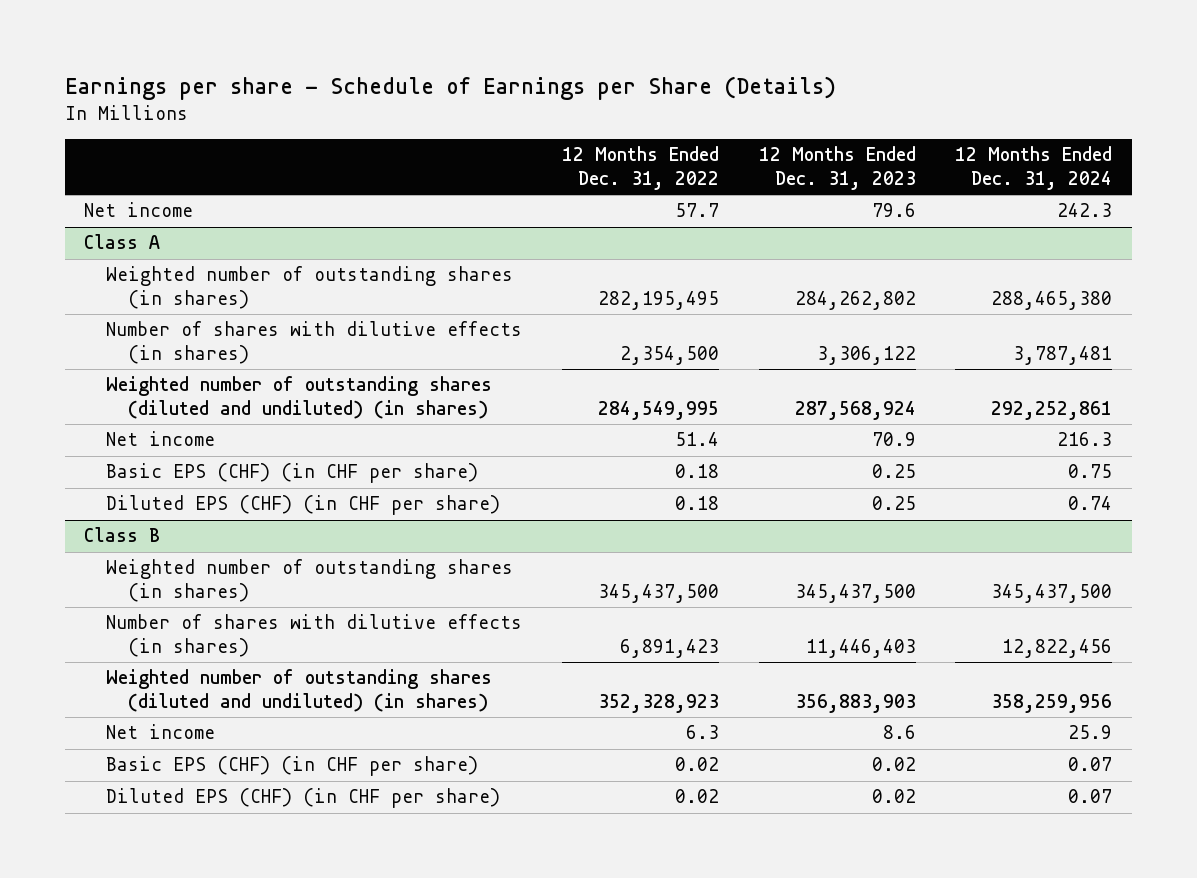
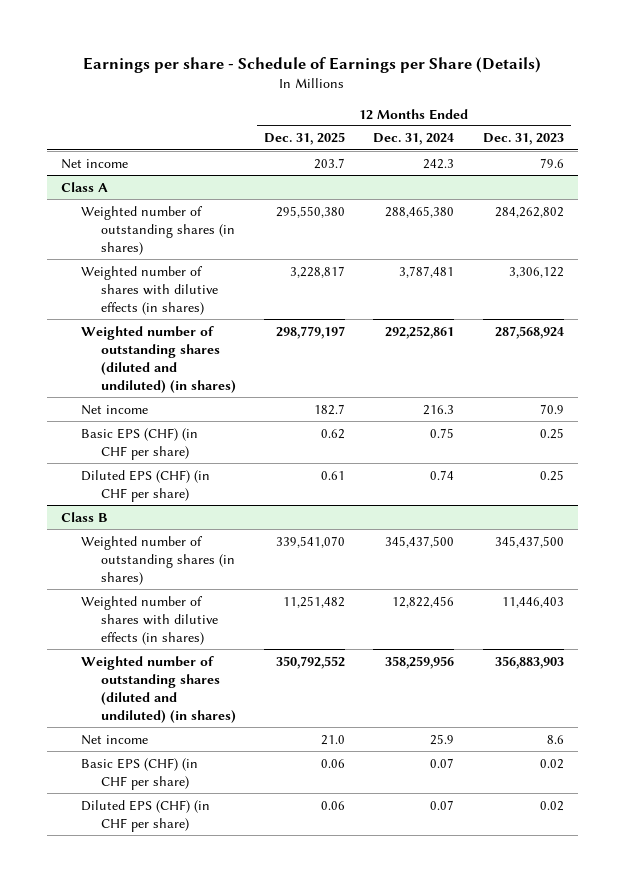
[562,146,720,191] 12 Months Ended Dec. 31, 2022 -> none
none -> [264,132,346,146] Dec. 31, 2025
[106,321,523,365] Number of shares with dilutive effects (in shares) -> [81,265,219,315] Weighted number of shares with dilutive effects (in shares)
[106,614,523,658] Number of shares with dilutive effects (in shares) -> [81,595,219,645] Weighted number of shares with dilutive effects (in shares)

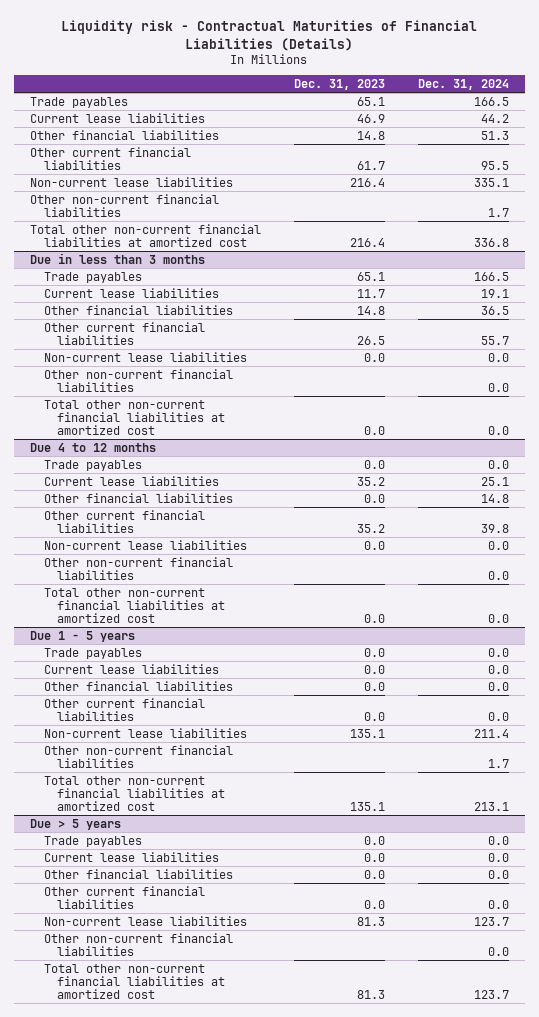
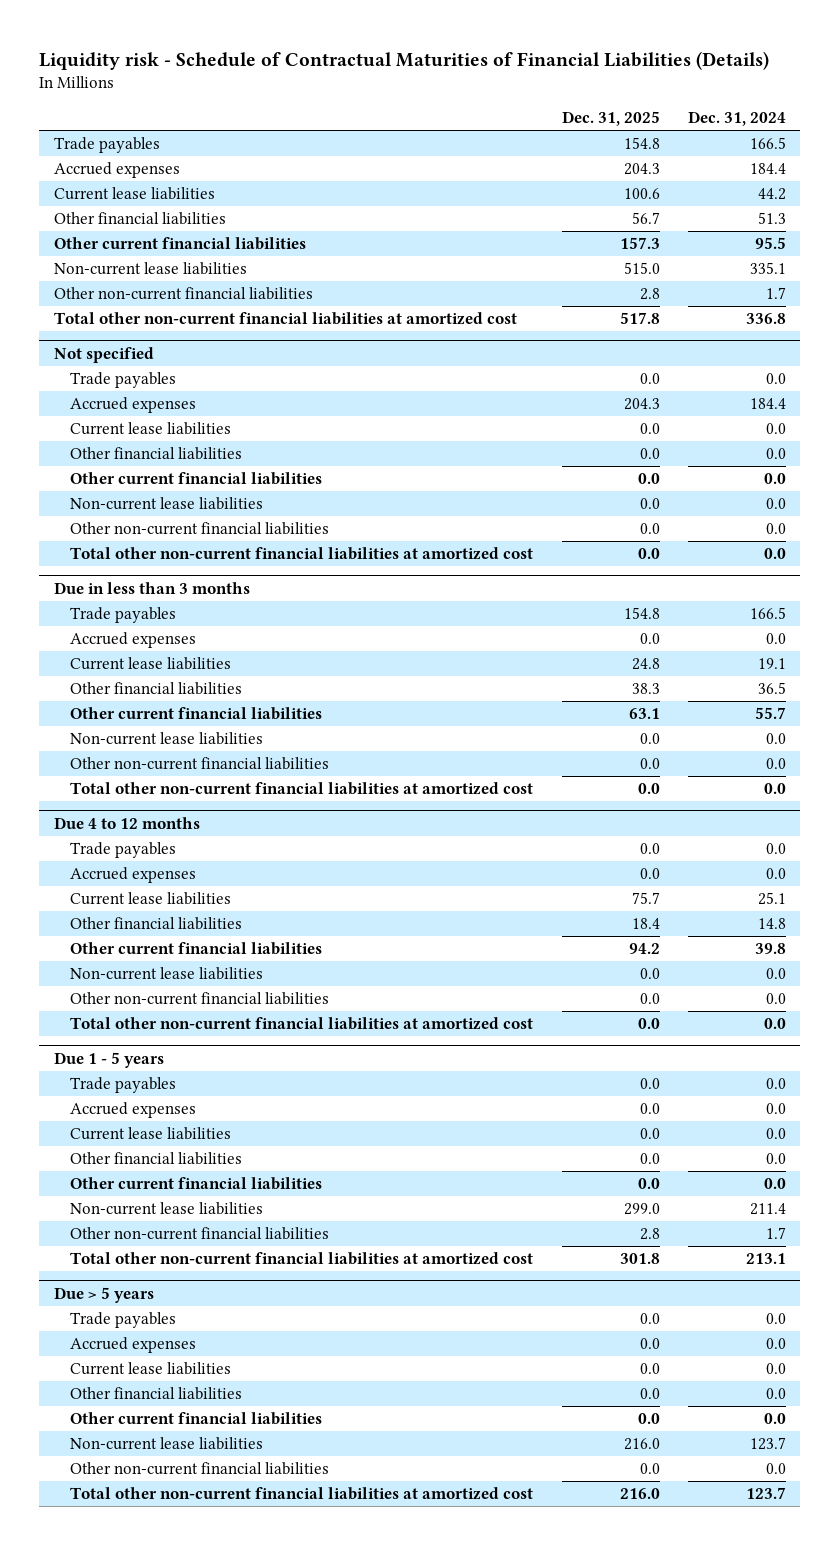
[61,20,478,51] Liquidity risk - Contractual Maturities of Financial Liabilities (Details) -> [39,50,770,70] Liquidity risk - Schedule of Contractual Maturities of Financial Liabilities (Details)
[293,78,385,90] Dec. 31, 2023 -> none
none -> [561,111,660,127] Dec. 31, 2025
none -> [53,161,180,178] Accrued expenses
none -> [53,346,154,363] Not specified
none -> [70,371,177,388] Trade payables
none -> [70,396,197,413] Accrued expenses
none -> [70,421,232,435] Current lease liabilities
none -> [70,446,243,460] Other financial liabilities
none -> [70,471,323,485] Other current financial liabilities
none -> [70,496,264,510] Non-current lease liabilities
none -> [70,521,330,535] Other non-current financial liabilities
none -> [70,546,534,560] Total other non-current financial liabilities at amortized cost
none -> [70,631,197,648] Accrued expenses
none -> [70,866,197,883] Accrued expenses
none -> [70,1101,197,1118] Accrued expenses
none -> [70,1336,197,1353] Accrued expenses

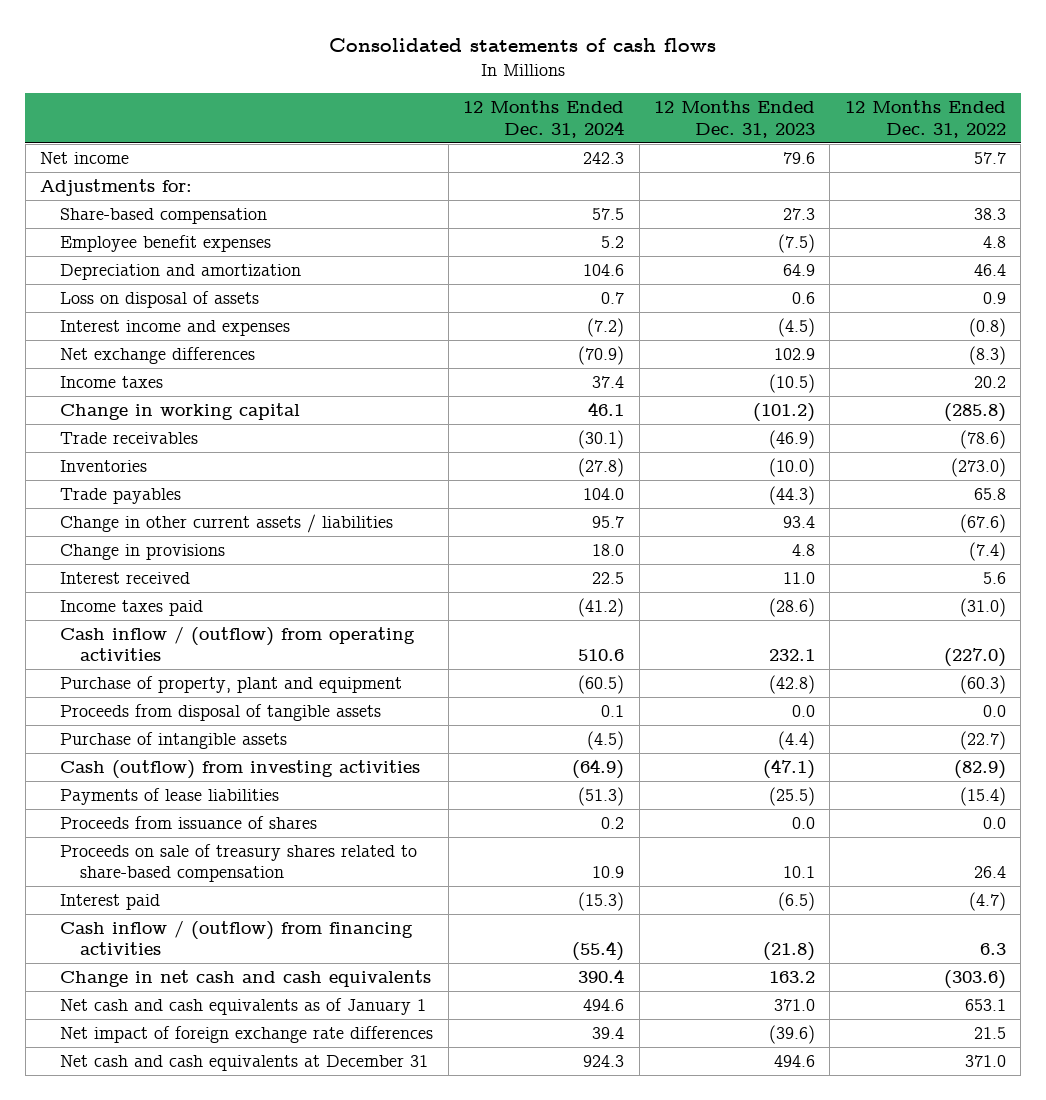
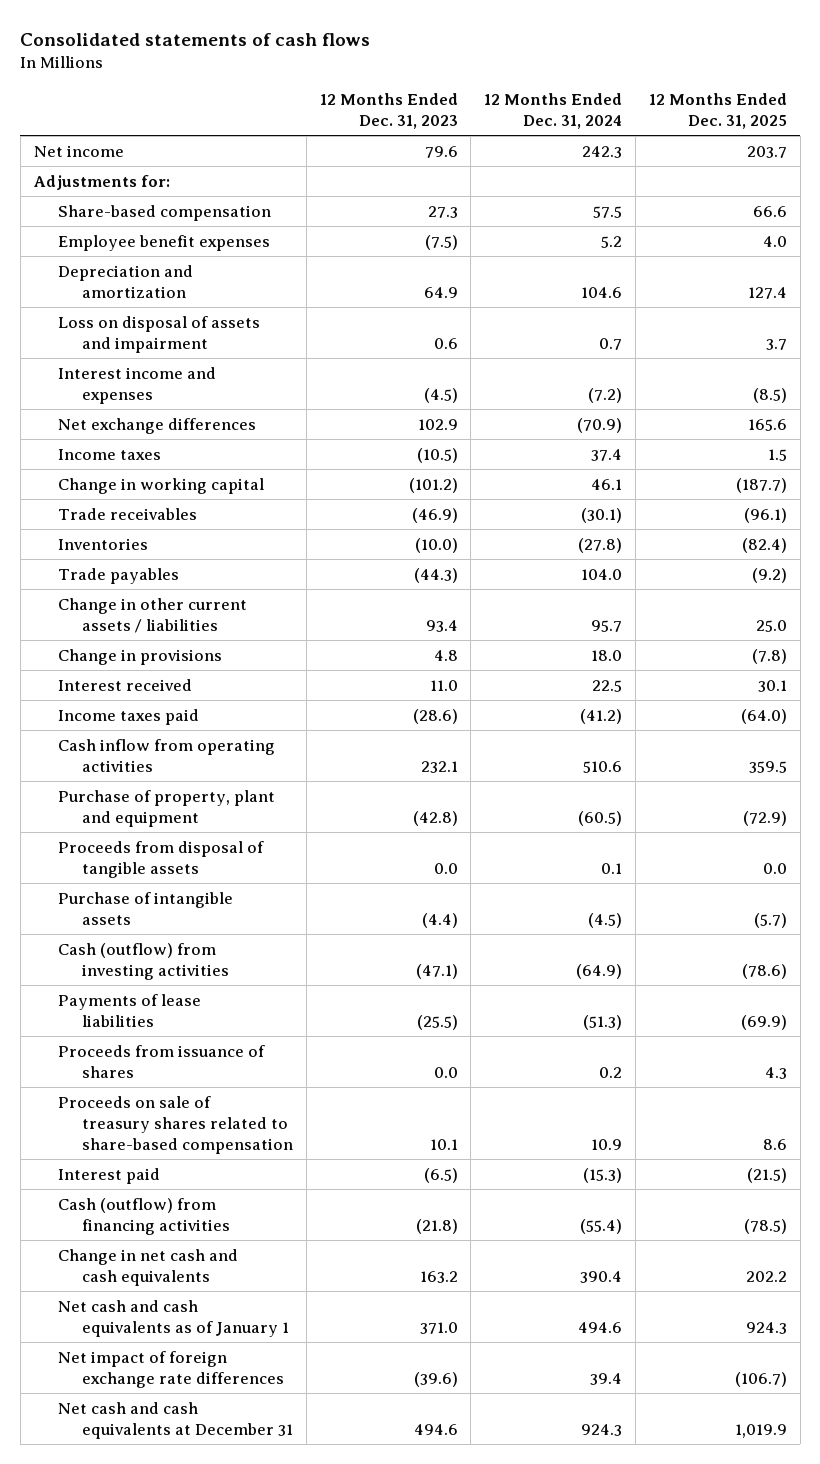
[844,100,1006,138] 12 Months Ended Dec. 31, 2022 -> none
none -> [648,92,787,129] 12 Months Ended Dec. 31, 2025
[60,291,260,309] Loss on disposal of assets -> [57,315,260,353] Loss on disposal of assets and impairment
[60,626,416,662] Cash inflow / (outflow) from operating activities -> [57,738,275,772] Cash inflow from operating activities
[60,920,414,956] Cash inflow / (outflow) from financing activities -> [57,1197,231,1235] Cash (outflow) from financing activities

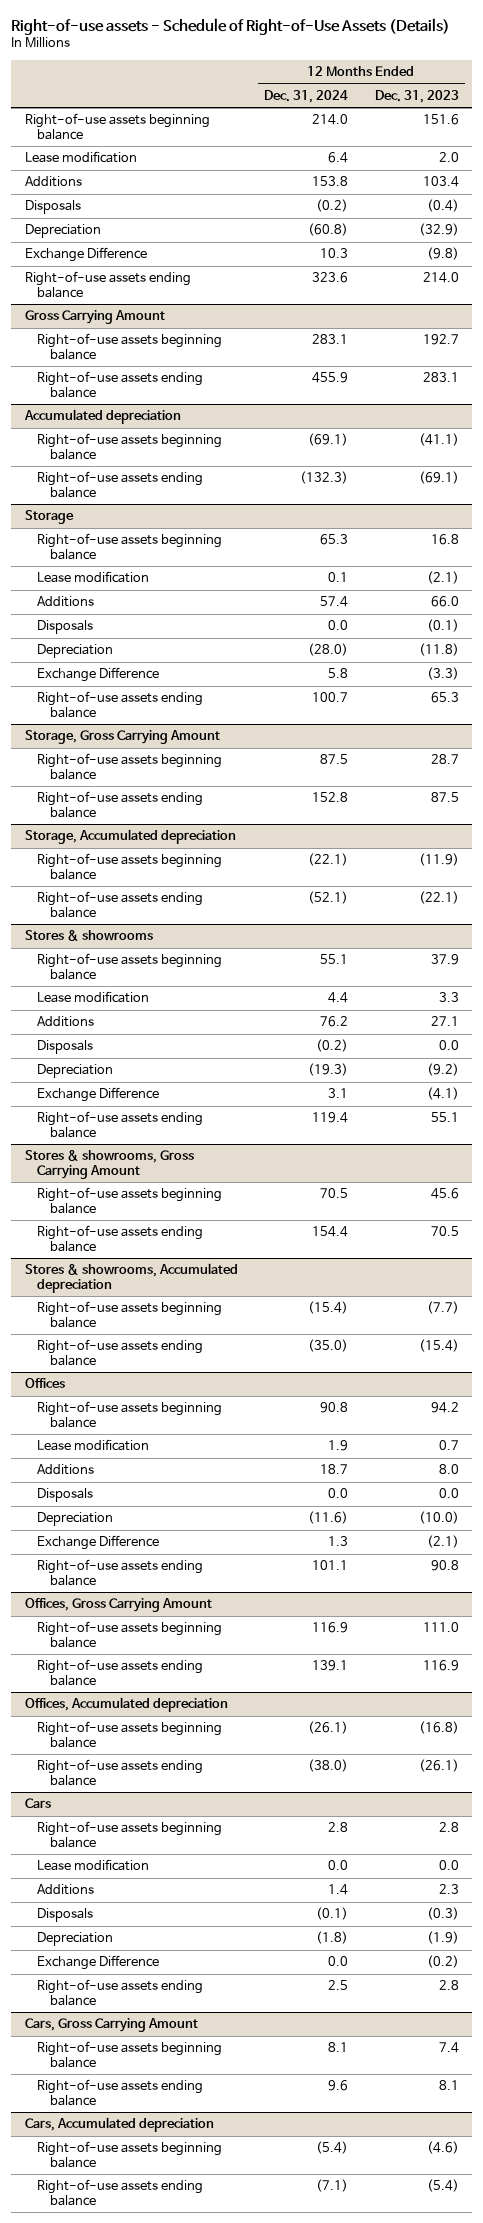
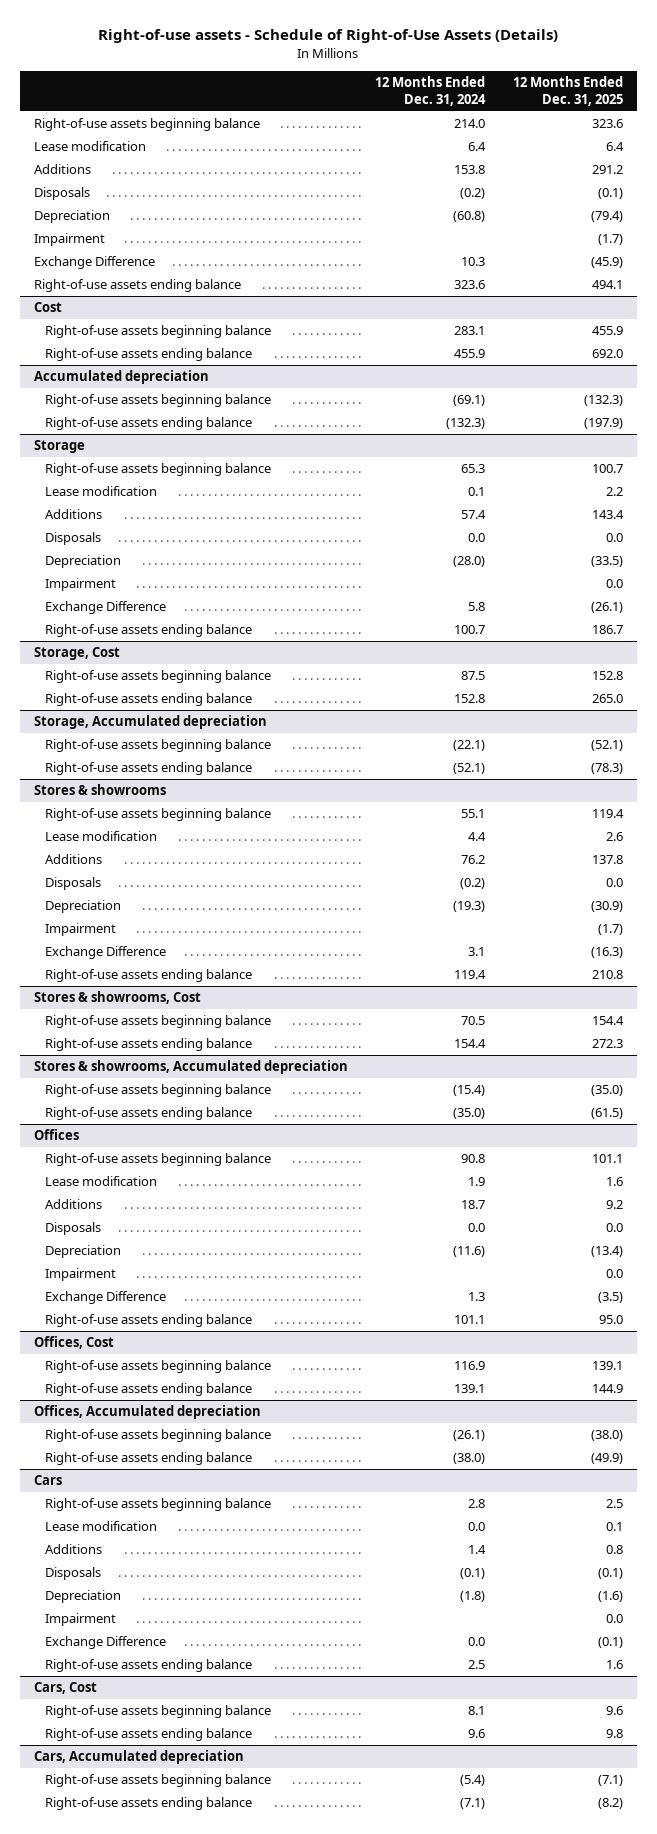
[374,89,459,103] Dec. 31, 2023 -> none
none -> [513,76,624,107] 12 Months Ended Dec. 31, 2025
none -> [33,233,105,247] Impairment
[24,310,165,325] Gross Carrying Amount -> [33,302,62,313] Cost
none -> [45,578,117,592] Impairment
[24,730,220,745] Storage, Gross Carrying Amount -> none
none -> [33,647,120,661] Storage, Cost
none -> [45,923,117,937] Impairment
[24,1150,194,1180] Stores & showrooms, Gross Carrying Amount -> none
none -> [33,991,201,1005] Stores & showrooms, Cost
none -> [45,1268,117,1282] Impairment
[24,1598,212,1613] Offices, Gross Carrying Amount -> none
none -> [33,1336,114,1350] Offices, Cost
none -> [45,1613,117,1627] Impairment
[24,2018,198,2033] Cars, Gross Carrying Amount -> none
none -> [33,1682,97,1695] Cars, Cost

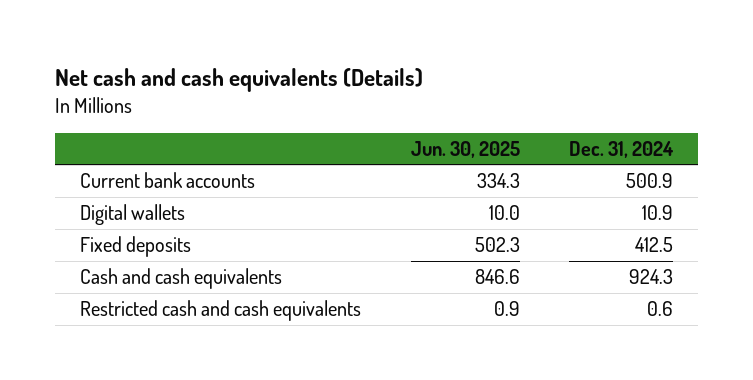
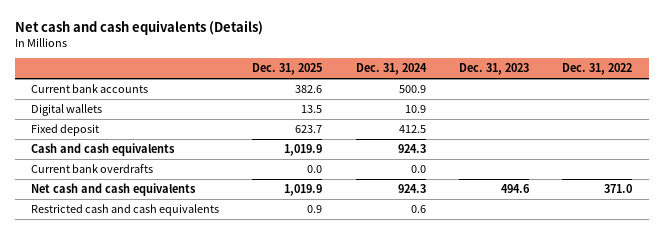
[410,140,520,158] Jun. 30, 2025 -> none
none -> [252,63,323,76] Dec. 31, 2025
none -> [458,63,529,76] Dec. 31, 2023
none -> [562,63,633,76] Dec. 31, 2022
[79,236,191,258] Fixed deposits -> [31,124,100,137] Fixed deposit
none -> [31,164,154,174] Current bank overdrafts
none -> [31,183,197,197] Net cash and cash equivalents

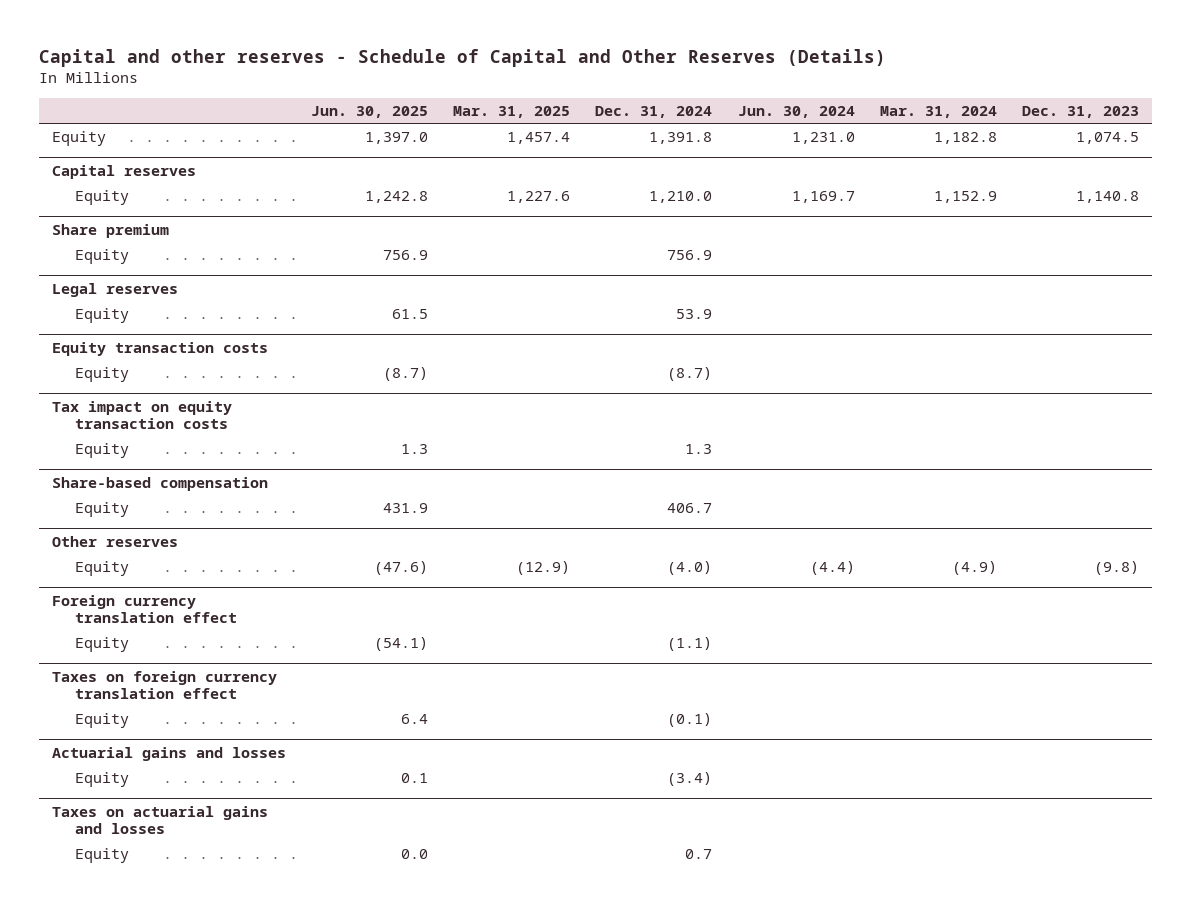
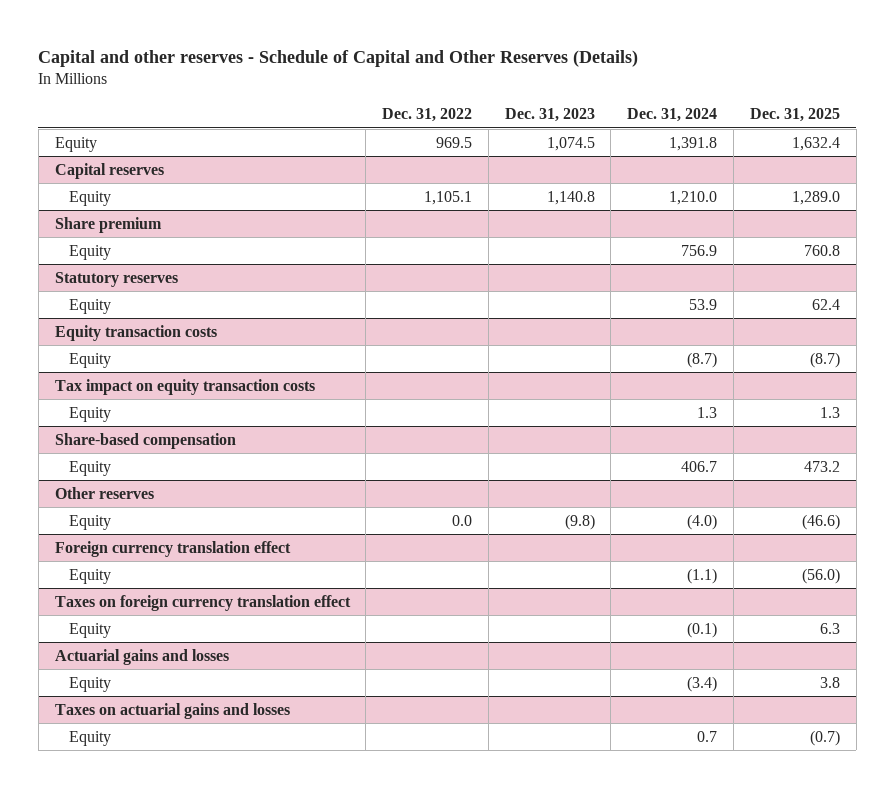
[310,106,428,119] Jun. 30, 2025 -> none
[453,106,571,119] Mar. 31, 2025 -> none
[737,106,855,119] Jun. 30, 2024 -> none
[879,106,997,119] Mar. 31, 2024 -> none
none -> [382,108,473,123] Dec. 31, 2022
none -> [749,108,840,123] Dec. 31, 2025
[51,282,178,297] Legal reserves -> [54,271,178,287] Statutory reserves

